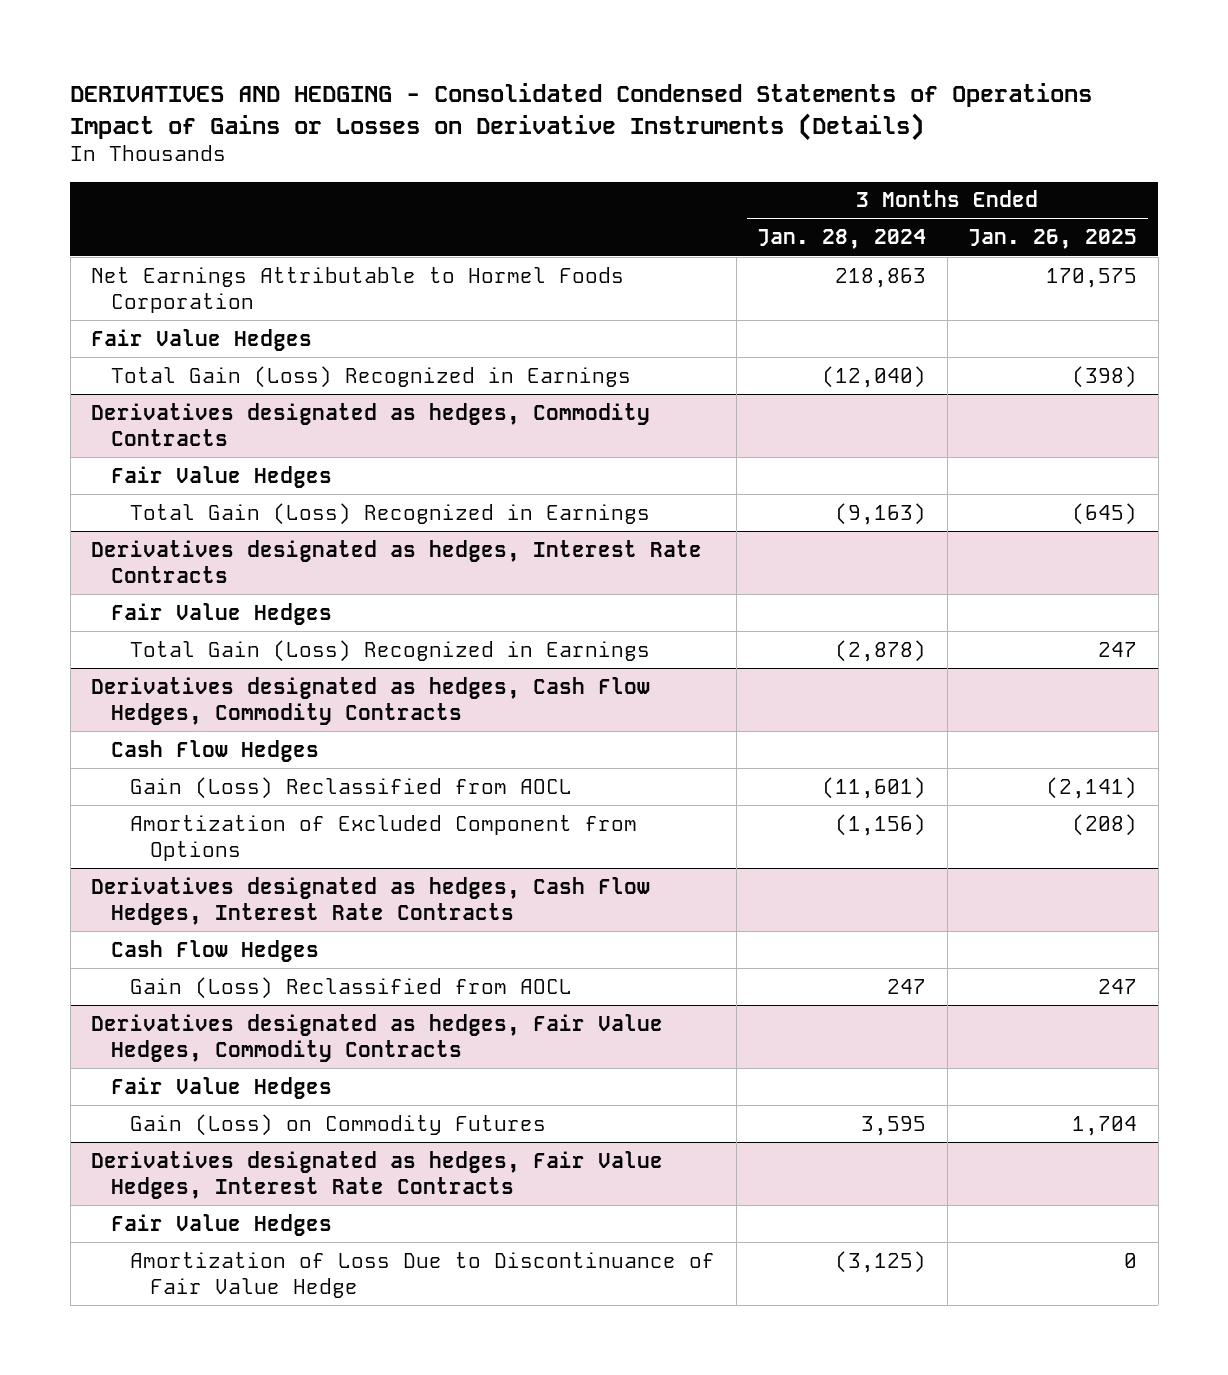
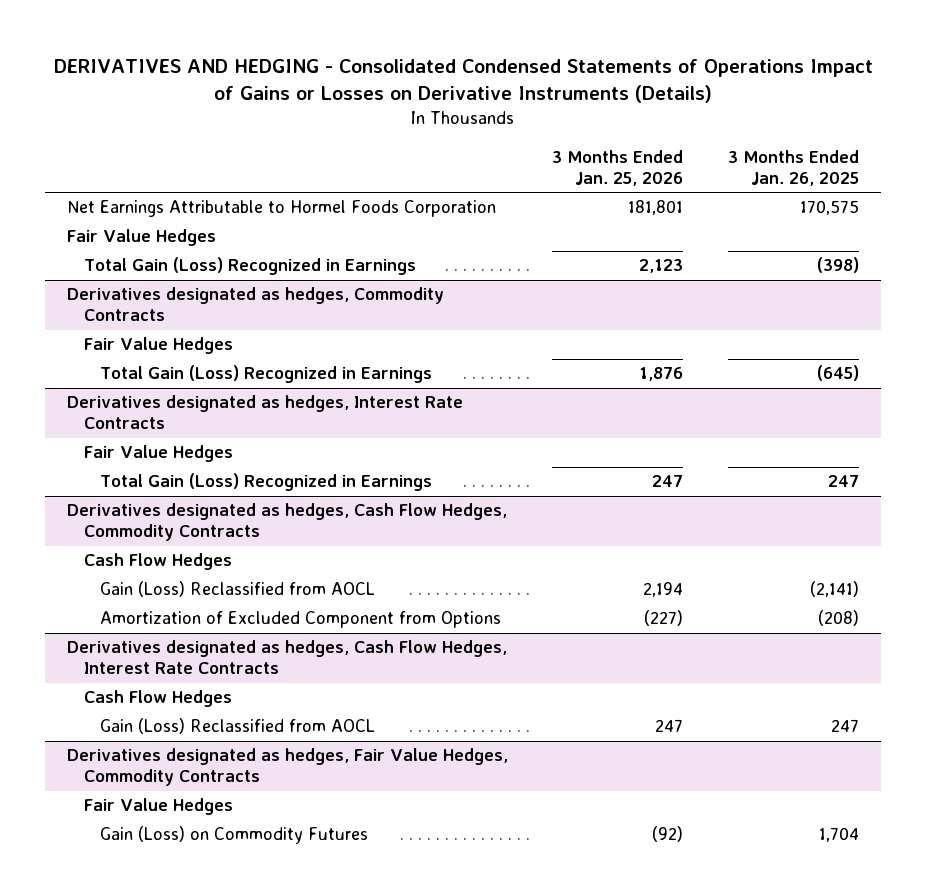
[757,229,927,250] Jan. 28, 2024 -> none
none -> [552,149,684,186] 3 Months Ended Jan. 25, 2026
[91,1150,664,1199] Derivatives designated as hedges, Fair Value Hedges, Interest Rate Contracts -> none
[110,1213,332,1236] Fair Value Hedges -> none
[130,1251,716,1298] Amortization of Loss Due to Discontinuance of Fair Value Hedge -> none

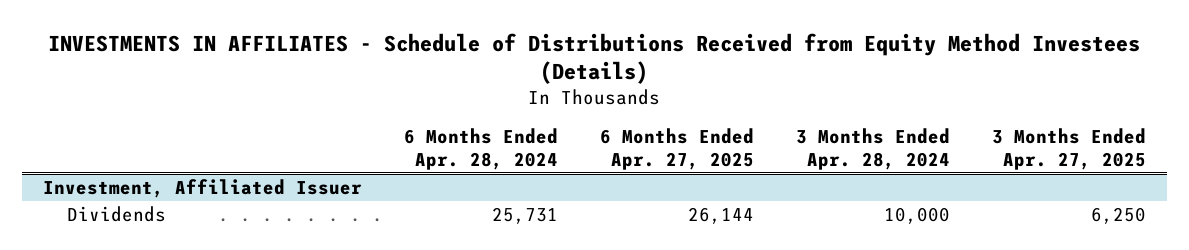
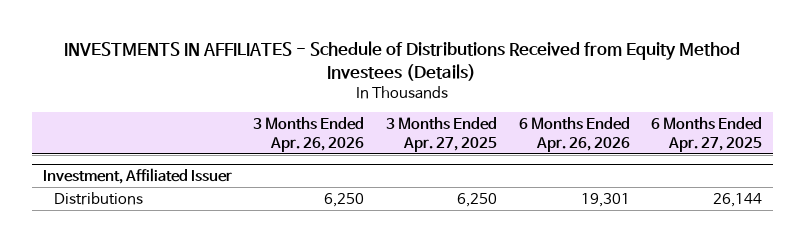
[403,128,558,170] 6 Months Ended Apr. 28, 2024 -> none
[795,128,950,170] 3 Months Ended Apr. 28, 2024 -> none
none -> [253,117,365,152] 3 Months Ended Apr. 26, 2026
none -> [518,117,630,152] 6 Months Ended Apr. 26, 2026
[66,206,166,223] Dividends -> [53,191,143,205] Distributions

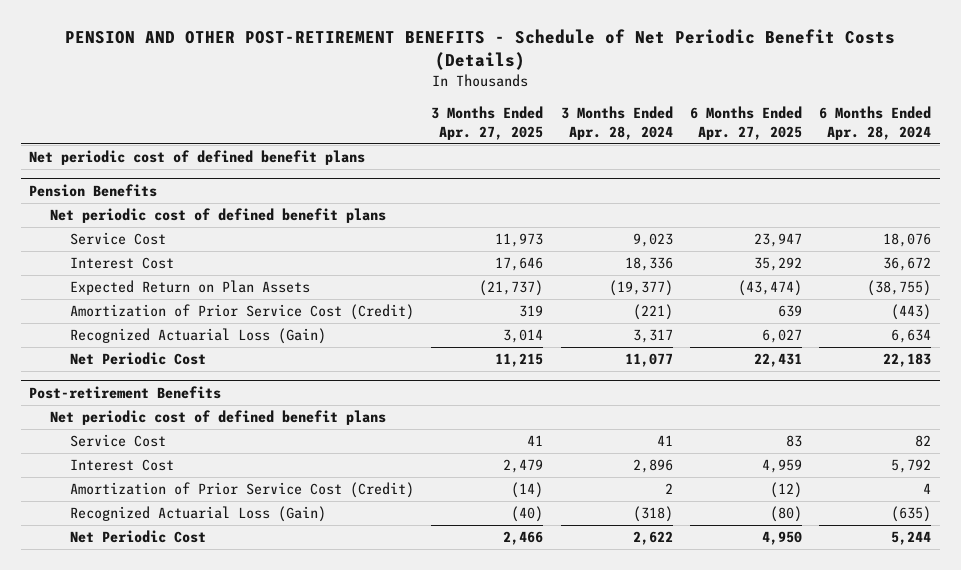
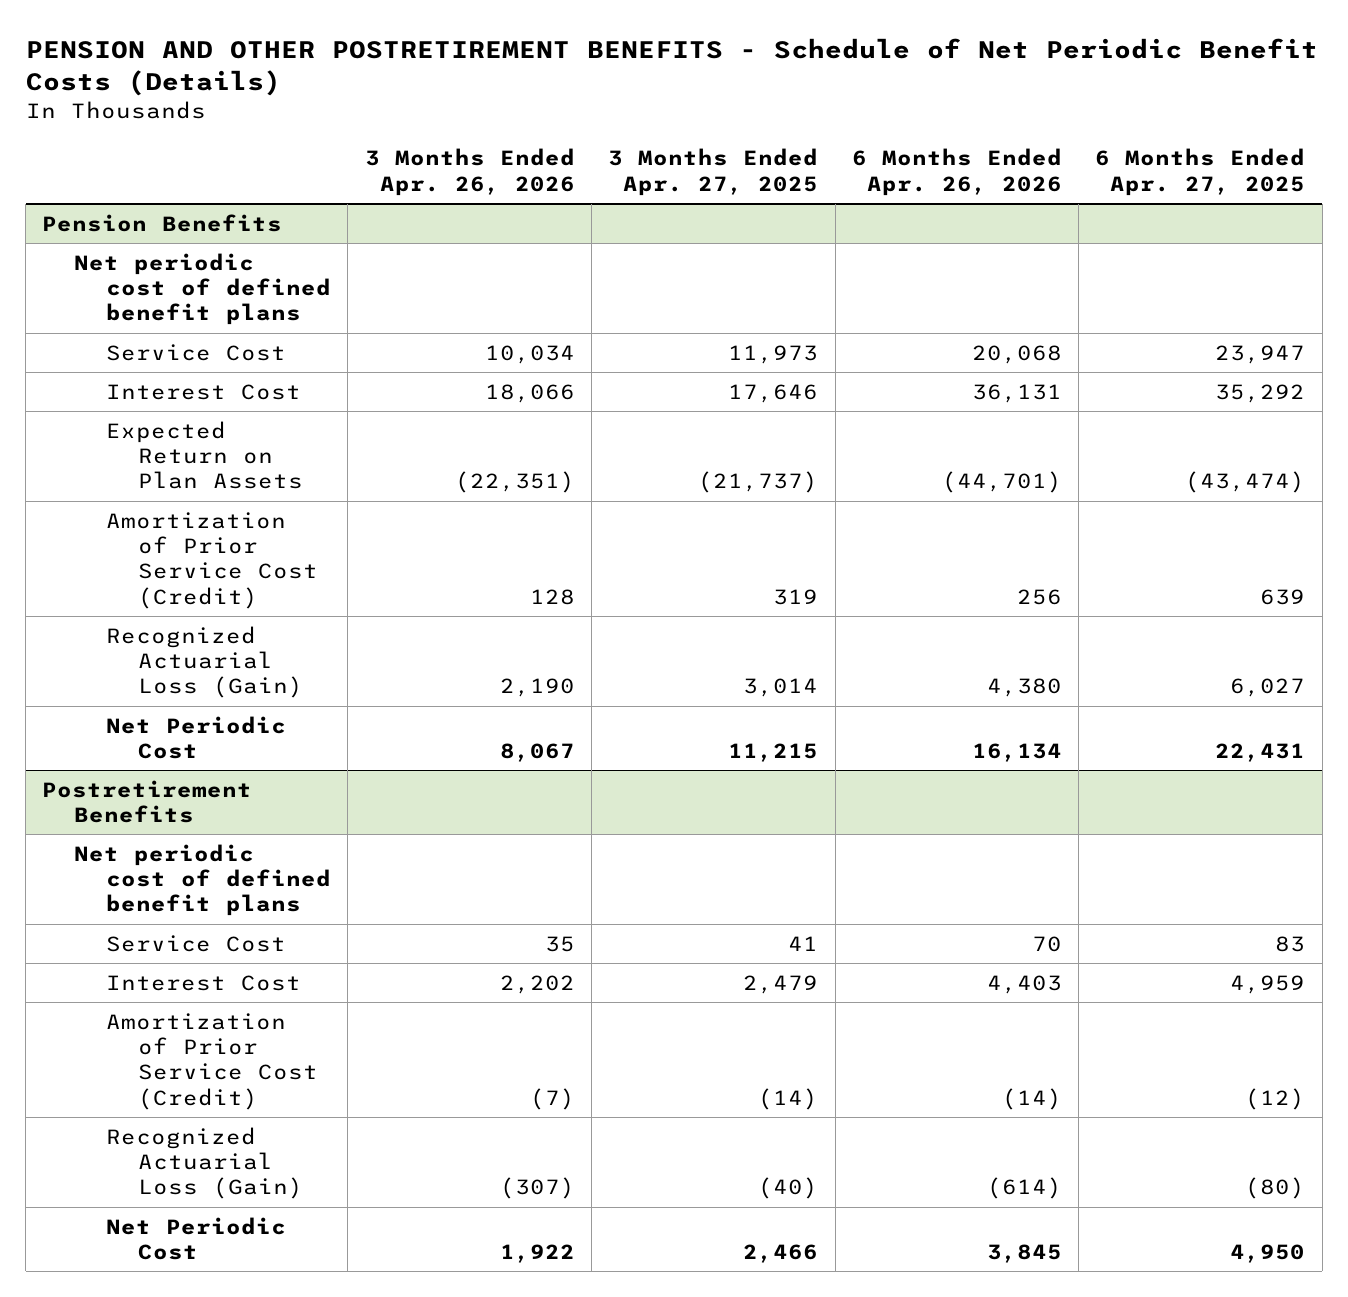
[65,29,896,71] PENSION AND OTHER POST-RETIREMENT BENEFITS - Schedule of Net Periodic Benefit Costs (Details) -> [25,37,1318,96] PENSION AND OTHER POSTRETIREMENT BENEFITS - Schedule of Net Periodic Benefit Costs (Details)
[560,105,673,140] 3 Months Ended Apr. 28, 2024 -> none
[819,105,932,140] 6 Months Ended Apr. 28, 2024 -> none
none -> [364,148,575,196] 3 Months Ended Apr. 26, 2026
none -> [851,148,1062,196] 6 Months Ended Apr. 26, 2026
[29,150,366,166] Net periodic cost of defined benefit plans -> none
[29,385,222,399] Post-retirement Benefits -> [42,779,253,824] Postretirement Benefits

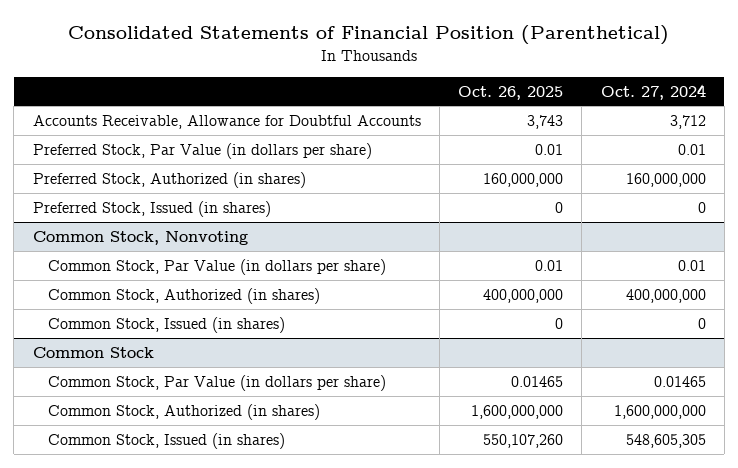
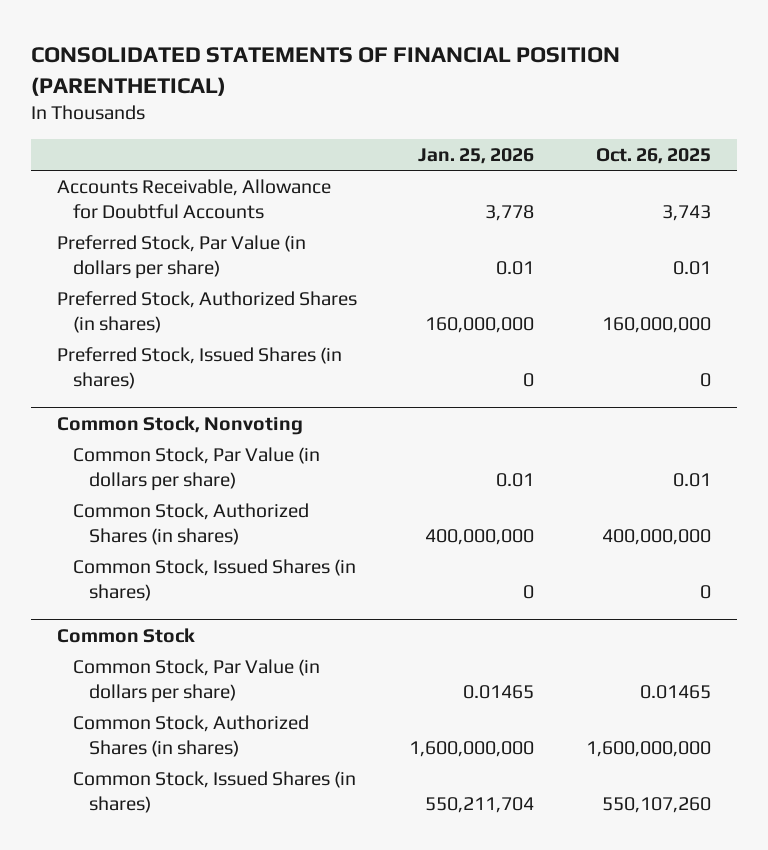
[68,24,670,45] Consolidated Statements of Financial Position (Parenthetical) -> [31,46,621,96] CONSOLIDATED STATEMENTS OF FINANCIAL POSITION (PARENTHETICAL)
[600,83,706,100] Oct. 27, 2024 -> none
none -> [418,147,535,164] Jan. 25, 2026
[32,171,306,188] Preferred Stock, Authorized (in shares) -> [57,291,358,334] Preferred Stock, Authorized Shares (in shares)
[32,200,271,217] Preferred Stock, Issued (in shares) -> [57,347,343,390] Preferred Stock, Issued Shares (in shares)
[48,287,321,304] Common Stock, Authorized (in shares) -> [73,503,310,546] Common Stock, Authorized Shares (in shares)
[48,316,286,333] Common Stock, Issued (in shares) -> [73,559,357,602] Common Stock, Issued Shares (in shares)
[48,403,321,420] Common Stock, Authorized (in shares) -> [73,715,310,758] Common Stock, Authorized Shares (in shares)
[48,432,286,449] Common Stock, Issued (in shares) -> [73,771,357,814] Common Stock, Issued Shares (in shares)

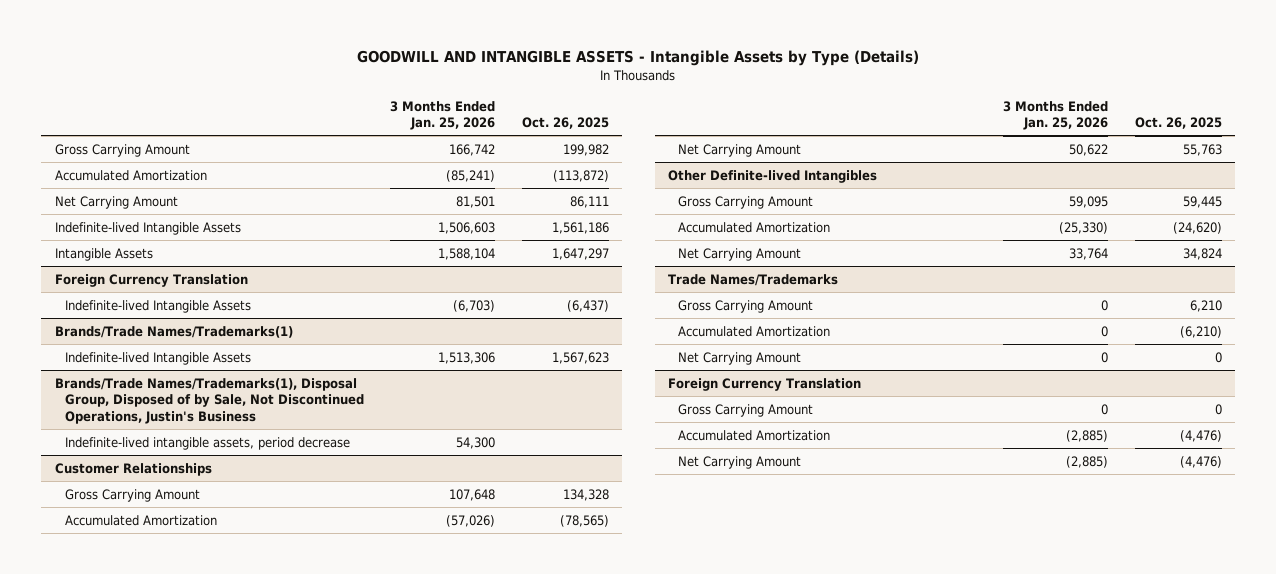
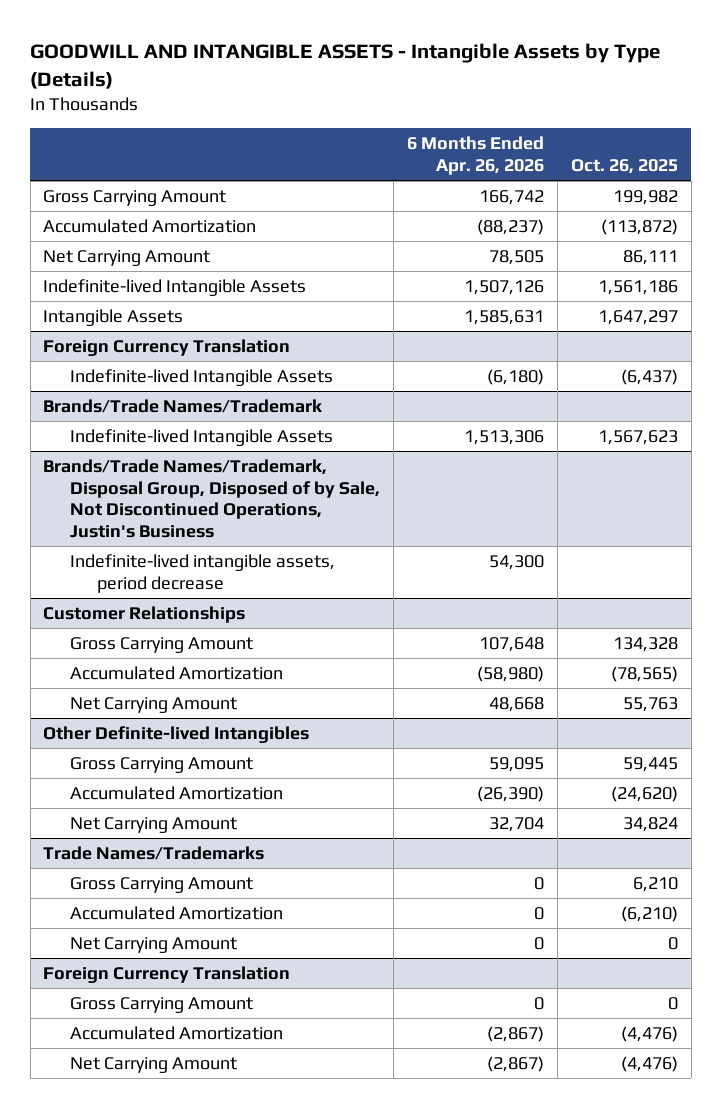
[390,100,496,131] 3 Months Ended Jan. 25, 2026 -> none
none -> [407,136,545,175] 6 Months Ended Apr. 26, 2026
[54,325,293,338] Brands/Trade Names/Trademarks(1) -> [43,398,323,413] Brands/Trade Names/Trademark
[54,377,364,424] Brands/Trade Names/Trademarks(1), Disposal Group, Disposed of by Sale, Not Discontinued Operations, Justin's Business -> [43,458,381,538] Brands/Trade Names/Trademark, Disposal Group, Disposed of by Sale, Not Discontinued Operations, Justin's Business

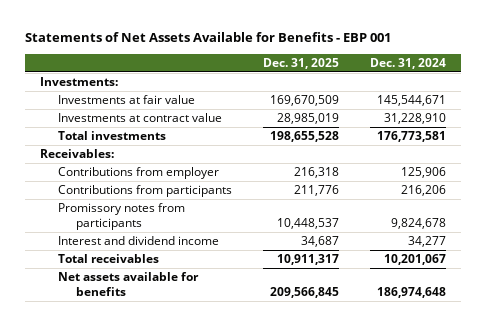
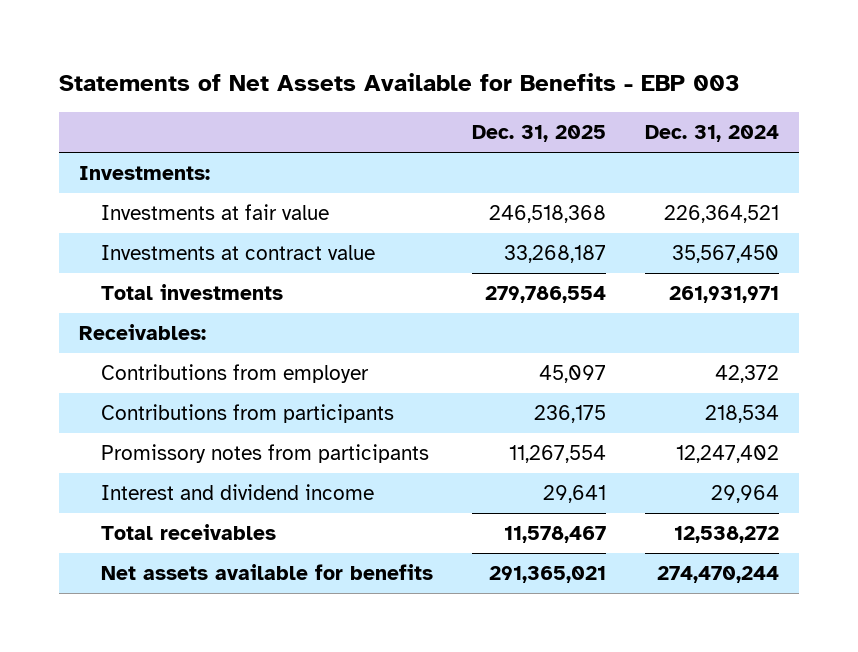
[24,32,391,43] Statements of Net Assets Available for Benefits - EBP 001 -> [59,73,741,92] Statements of Net Assets Available for Benefits - EBP 003
[269,95,339,107] 169,670,509 -> [488,205,606,224] 246,518,368
[376,95,446,107] 145,544,671 -> [664,205,780,224] 226,364,521
[276,113,339,125] 28,985,019 -> [503,245,606,264] 33,268,187
[383,113,446,125] 31,228,910 -> [672,245,780,264] 35,567,450
[269,131,339,143] 198,655,528 -> [484,286,606,304] 279,786,554
[376,131,446,143] 176,773,581 -> [669,286,780,304] 261,931,971
[293,167,339,179] 216,318 -> [538,365,606,384] 45,097
[400,167,446,179] 125,906 -> [715,365,780,384] 42,372
[293,185,339,197] 211,776 -> [533,405,606,424] 236,175
[400,185,446,197] 216,206 -> [705,405,780,424] 218,534
[276,217,339,229] 10,448,537 -> [508,445,606,464] 11,267,554
[390,217,446,229] 9,824,678 -> [676,445,780,464] 12,247,402
[300,236,339,248] 34,687 -> [542,485,606,504] 29,641
[407,236,446,248] 34,277 -> [711,485,780,504] 29,964
[276,254,339,266] 10,911,317 -> [503,526,606,544] 11,578,467
[383,254,446,266] 10,201,067 -> [674,526,780,544] 12,538,272
[269,286,339,298] 209,566,845 -> [488,566,606,584] 291,365,021
[376,286,446,298] 186,974,648 -> [657,566,780,584] 274,470,244

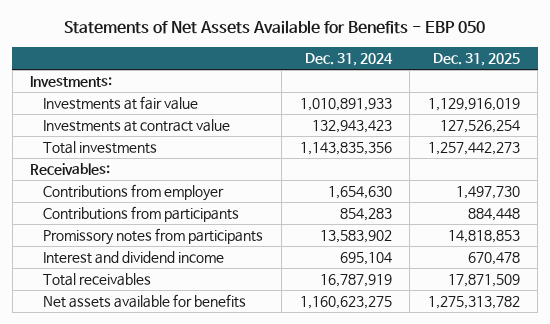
[59,73,741,92] Statements of Net Assets Available for Benefits - EBP 003 -> [63,20,485,35] Statements of Net Assets Available for Benefits - EBP 050
[488,205,606,224] 246,518,368 -> [427,98,520,112] 1,129,916,019
[664,205,780,224] 226,364,521 -> [299,98,392,112] 1,010,891,933
[503,245,606,264] 33,268,187 -> [439,120,520,134] 127,526,254
[672,245,780,264] 35,567,450 -> [311,120,392,134] 132,943,423
[484,286,606,304] 279,786,554 -> [427,142,520,156] 1,257,442,273
[669,286,780,304] 261,931,971 -> [299,142,392,156] 1,143,835,356
[538,365,606,384] 45,097 -> [455,186,520,200] 1,497,730
[715,365,780,384] 42,372 -> [327,186,392,200] 1,654,630
[533,405,606,424] 236,175 -> [467,208,520,222] 884,448
[705,405,780,424] 218,534 -> [339,208,392,222] 854,283
[508,445,606,464] 11,267,554 -> [447,230,520,244] 14,818,853
[676,445,780,464] 12,247,402 -> [319,230,392,244] 13,583,902
[542,485,606,504] 29,641 -> [467,252,520,266] 670,478
[711,485,780,504] 29,964 -> [339,252,392,266] 695,104
[503,526,606,544] 11,578,467 -> [447,274,520,288] 17,871,509
[674,526,780,544] 12,538,272 -> [319,274,392,288] 16,787,919
[488,566,606,584] 291,365,021 -> [427,296,520,310] 1,275,313,782
[657,566,780,584] 274,470,244 -> [299,296,392,310] 1,160,623,275

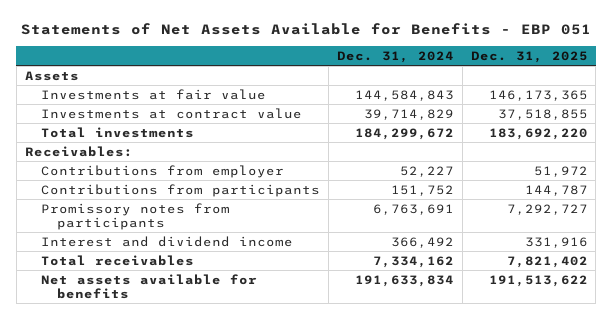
[63,20,485,35] Statements of Net Assets Available for Benefits - EBP 050 -> [21,23,592,36] Statements of Net Assets Available for Benefits - EBP 051
[30,76,113,88] Investments: -> none
none -> [24,70,79,81] Assets
[299,98,392,112] 1,010,891,933 -> [354,89,454,101] 144,584,843
[427,98,520,112] 1,129,916,019 -> [488,89,588,101] 146,173,365
[311,120,392,134] 132,943,423 -> [363,108,454,120] 39,714,829
[439,120,520,134] 127,526,254 -> [497,108,588,120] 37,518,855
[299,142,392,156] 1,143,835,356 -> [354,127,454,140] 184,299,672
[427,142,520,156] 1,257,442,273 -> [488,127,588,140] 183,692,220
[327,186,392,200] 1,654,630 -> [399,165,454,177] 52,227
[455,186,520,200] 1,497,730 -> [533,165,588,177] 51,972
[339,208,392,222] 854,283 -> [390,184,454,196] 151,752
[467,208,520,222] 884,448 -> [524,184,588,196] 144,787
[319,230,392,244] 13,583,902 -> [372,203,454,215] 6,763,691
[447,230,520,244] 14,818,853 -> [506,203,588,215] 7,292,727
[339,252,392,266] 695,104 -> [390,236,454,248] 366,492
[467,252,520,266] 670,478 -> [524,236,588,248] 331,916
[319,274,392,288] 16,787,919 -> [372,255,454,268] 7,334,162
[447,274,520,288] 17,871,509 -> [506,255,588,268] 7,821,402
[299,296,392,310] 1,160,623,275 -> [354,274,454,287] 191,633,834
[427,296,520,310] 1,275,313,782 -> [488,274,588,287] 191,513,622

